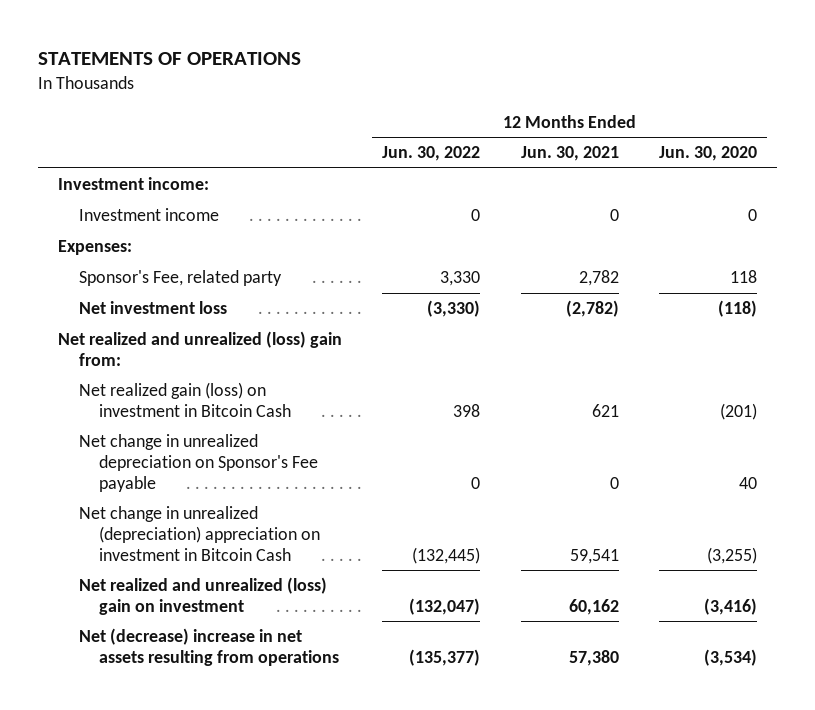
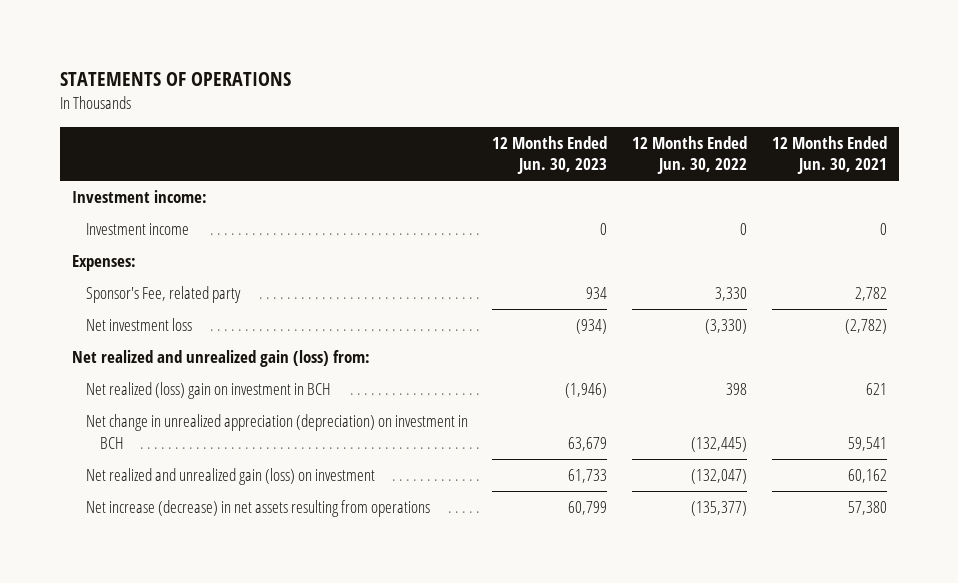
[659,146,758,162] Jun. 30, 2020 -> none
none -> [492,135,608,175] 12 Months Ended Jun. 30, 2023
[78,434,319,492] Net change in unrealized depreciation on Sponsor's Fee payable -> none
[57,331,342,366] Net realized and unrealized (loss) gain from: -> [71,350,370,368] Net realized and unrealized gain (loss) from:
[78,382,292,417] Net realized gain (loss) on investment in Bitcoin Cash -> [85,382,331,400] Net realized (loss) gain on investment in BCH
[78,506,321,561] Net change in unrealized (depreciation) appreciation on investment in Bitcoin Cash -> [85,414,468,449] Net change in unrealized appreciation (depreciation) on investment in BCH
[78,577,327,615] Net realized and unrealized (loss) gain on investment -> [85,468,375,486] Net realized and unrealized gain (loss) on investment
[78,628,340,666] Net (decrease) increase in net assets resulting from operations -> [85,500,430,518] Net increase (decrease) in net assets resulting from operations

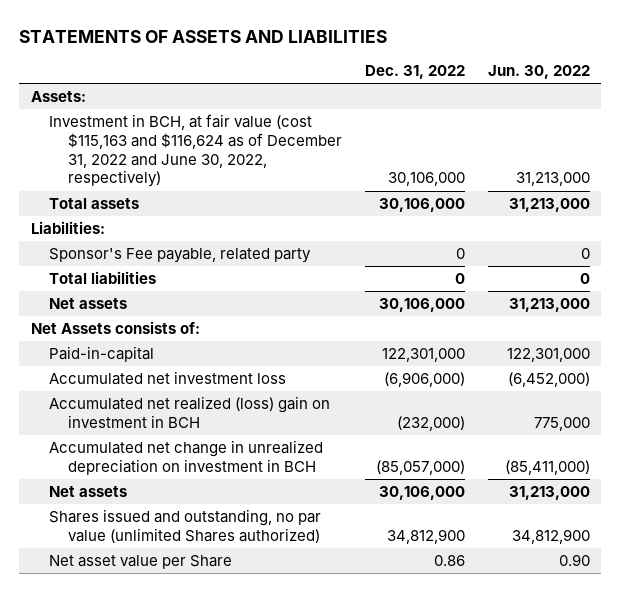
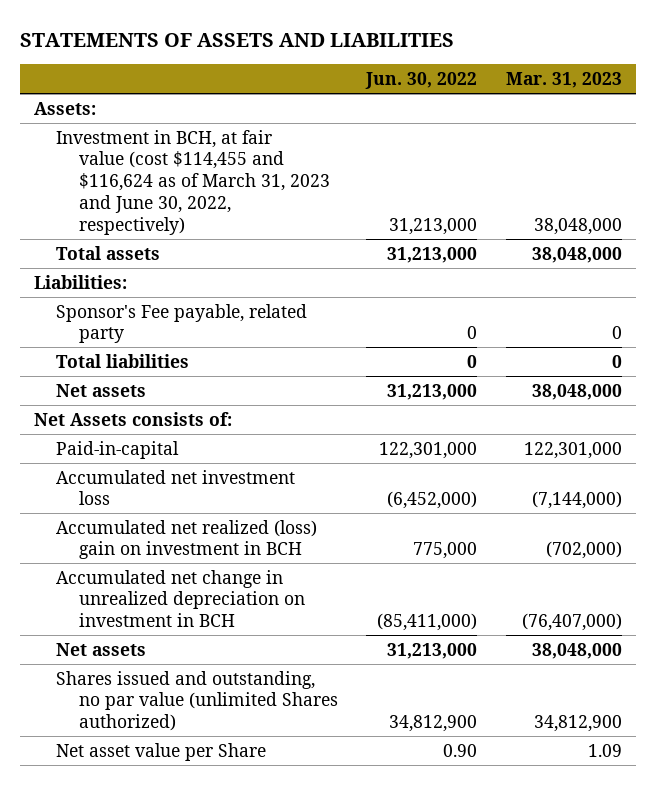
[364,65,465,80] Dec. 31, 2022 -> none
none -> [505,72,622,89] Mar. 31, 2023
[49,114,342,188] Investment in BCH, at fair value (cost $115,163 and $116,624 as of December 31, 2022 and June 30, 2022, respectively) -> [56,129,330,236] Investment in BCH, at fair value (cost $114,455 and $116,624 as of March 31, 2023 and June 30, 2022, respectively)

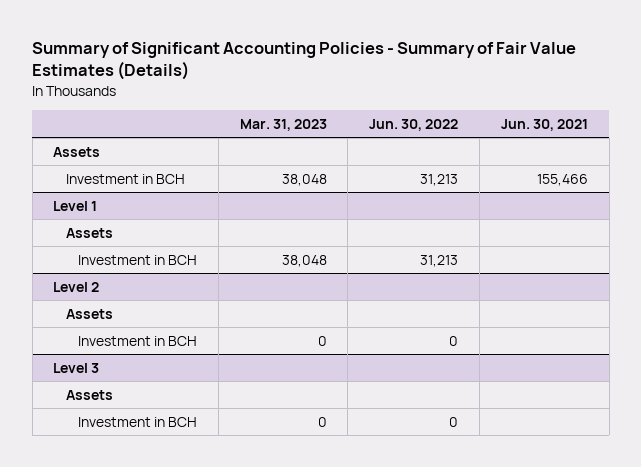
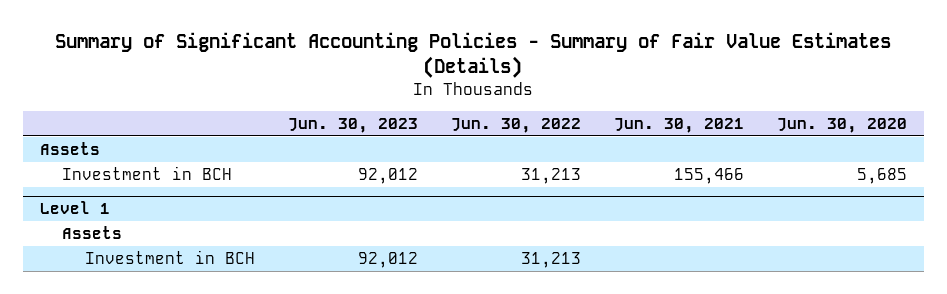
[239,118,327,131] Mar. 31, 2023 -> none
none -> [287,117,418,133] Jun. 30, 2023
none -> [777,117,908,133] Jun. 30, 2020
[53,281,100,292] Level 2 -> none
[65,308,113,319] Assets -> none
[78,335,198,346] Investment in BCH -> none
[53,362,100,373] Level 3 -> none
[65,389,113,400] Assets -> none
[78,416,198,427] Investment in BCH -> none

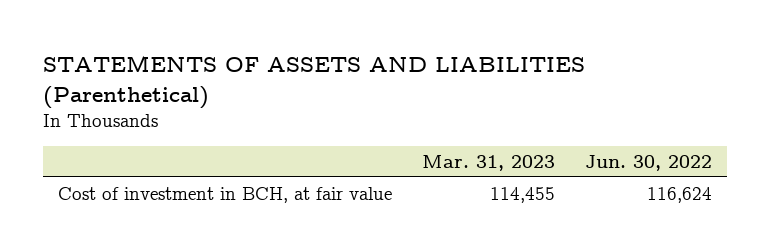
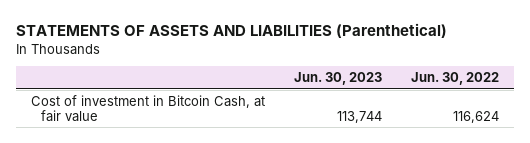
[421,154,555,171] Mar. 31, 2023 -> none
none -> [294,72,383,86] Jun. 30, 2023
[58,186,393,203] Cost of investment in BCH, at fair value -> [30,94,265,122] Cost of investment in Bitcoin Cash, at fair value

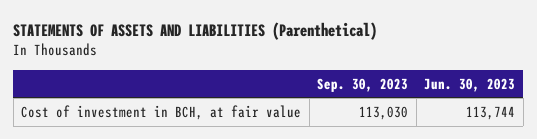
[411,72,500,86] Jun. 30, 2022 -> none
none -> [317,77,409,92] Sep. 30, 2023
[30,94,265,122] Cost of investment in Bitcoin Cash, at fair value -> [21,104,302,120] Cost of investment in BCH, at fair value

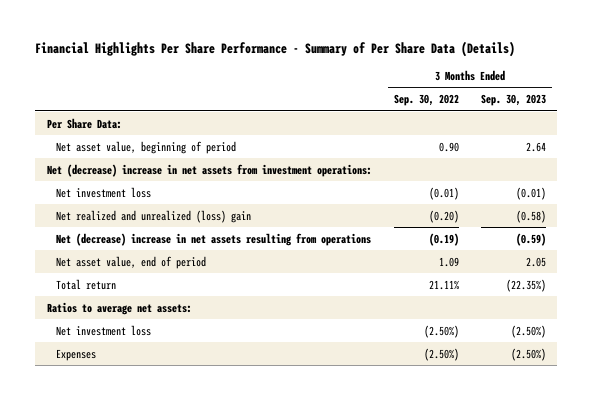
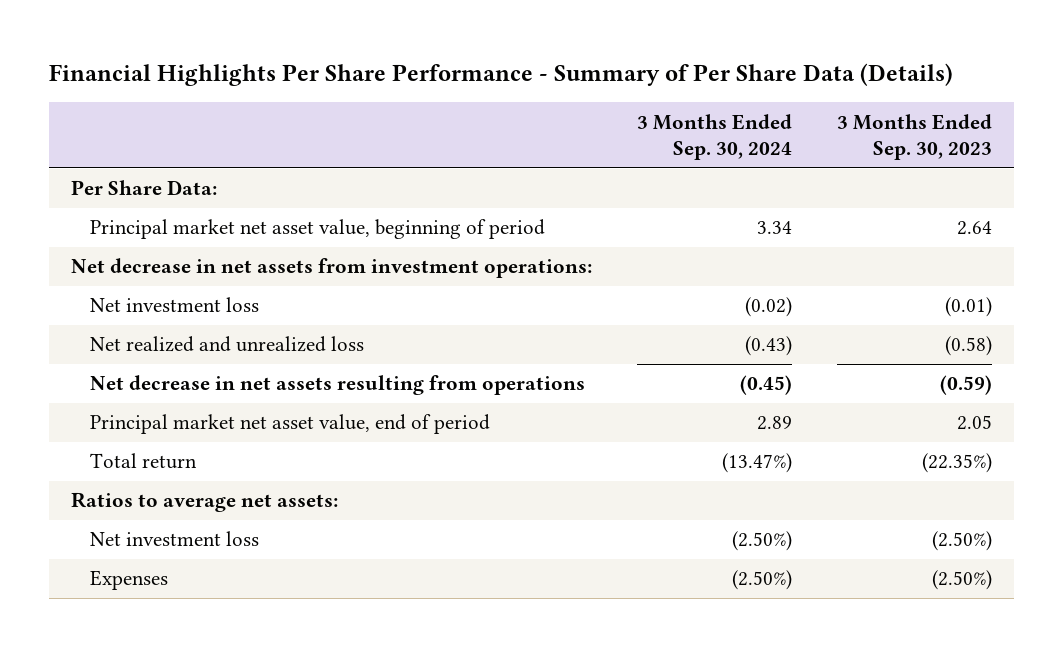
[393,94,459,107] Sep. 30, 2022 -> none
none -> [637,113,793,160] 3 Months Ended Sep. 30, 2024
[55,140,236,154] Net asset value, beginning of period -> [89,219,545,240] Principal market net asset value, beginning of period
[46,163,372,177] Net (decrease) increase in net assets from investment operations: -> [71,258,593,279] Net decrease in net assets from investment operations:
[55,209,251,223] Net realized and unrealized (loss) gain -> [89,336,364,353] Net realized and unrealized loss
[55,232,371,246] Net (decrease) increase in net assets resulting from operations -> [89,375,585,396] Net decrease in net assets resulting from operations
[55,255,206,269] Net asset value, end of period -> [89,414,490,435] Principal market net asset value, end of period

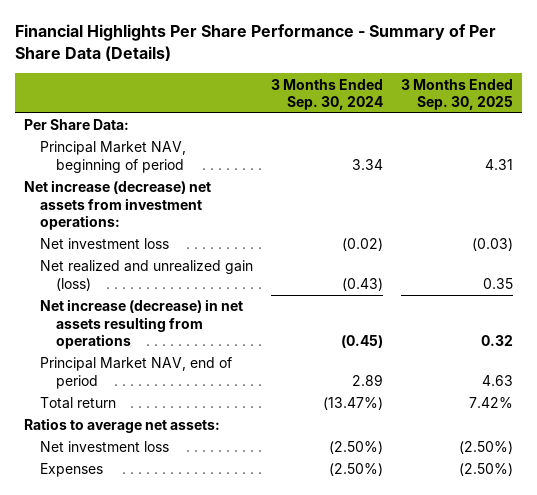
[837,113,993,160] 3 Months Ended Sep. 30, 2023 -> none
none -> [400,78,513,110] 3 Months Ended Sep. 30, 2025
[89,219,545,240] Principal market net asset value, beginning of period -> [40,141,187,173] Principal Market NAV, beginning of period
[71,258,593,279] Net decrease in net assets from investment operations: -> [24,180,212,231] Net increase (decrease) net assets from investment operations:
[89,336,364,353] Net realized and unrealized loss -> [40,260,254,291] Net realized and unrealized gain (loss)
[89,375,585,396] Net decrease in net assets resulting from operations -> [40,299,244,350] Net increase (decrease) in net assets resulting from operations
[89,414,490,435] Principal market net asset value, end of period -> [40,357,233,389] Principal Market NAV, end of period

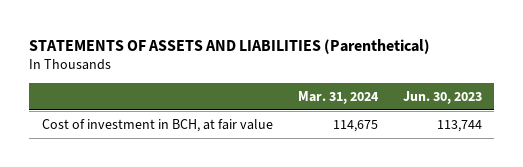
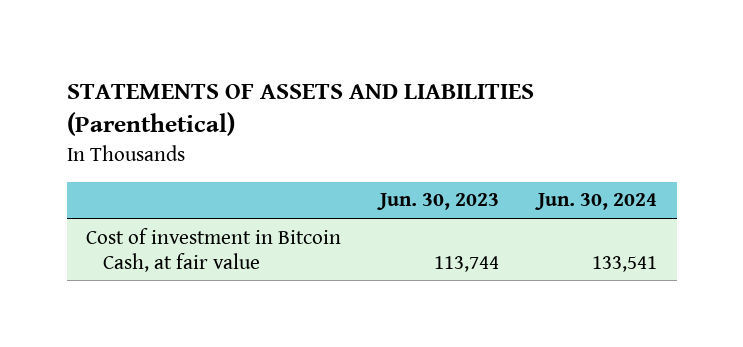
[297,90,379,104] Mar. 31, 2024 -> none
none -> [535,193,658,211] Jun. 30, 2024
[41,118,273,132] Cost of investment in BCH, at fair value -> [86,227,342,272] Cost of investment in Bitcoin Cash, at fair value

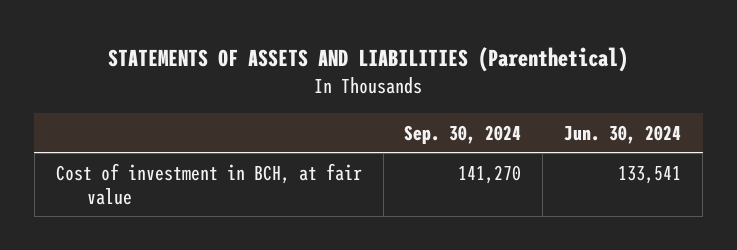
[377,193,500,211] Jun. 30, 2023 -> none
none -> [404,124,522,144] Sep. 30, 2024
[86,227,342,272] Cost of investment in Bitcoin Cash, at fair value -> [55,162,362,205] Cost of investment in BCH, at fair value

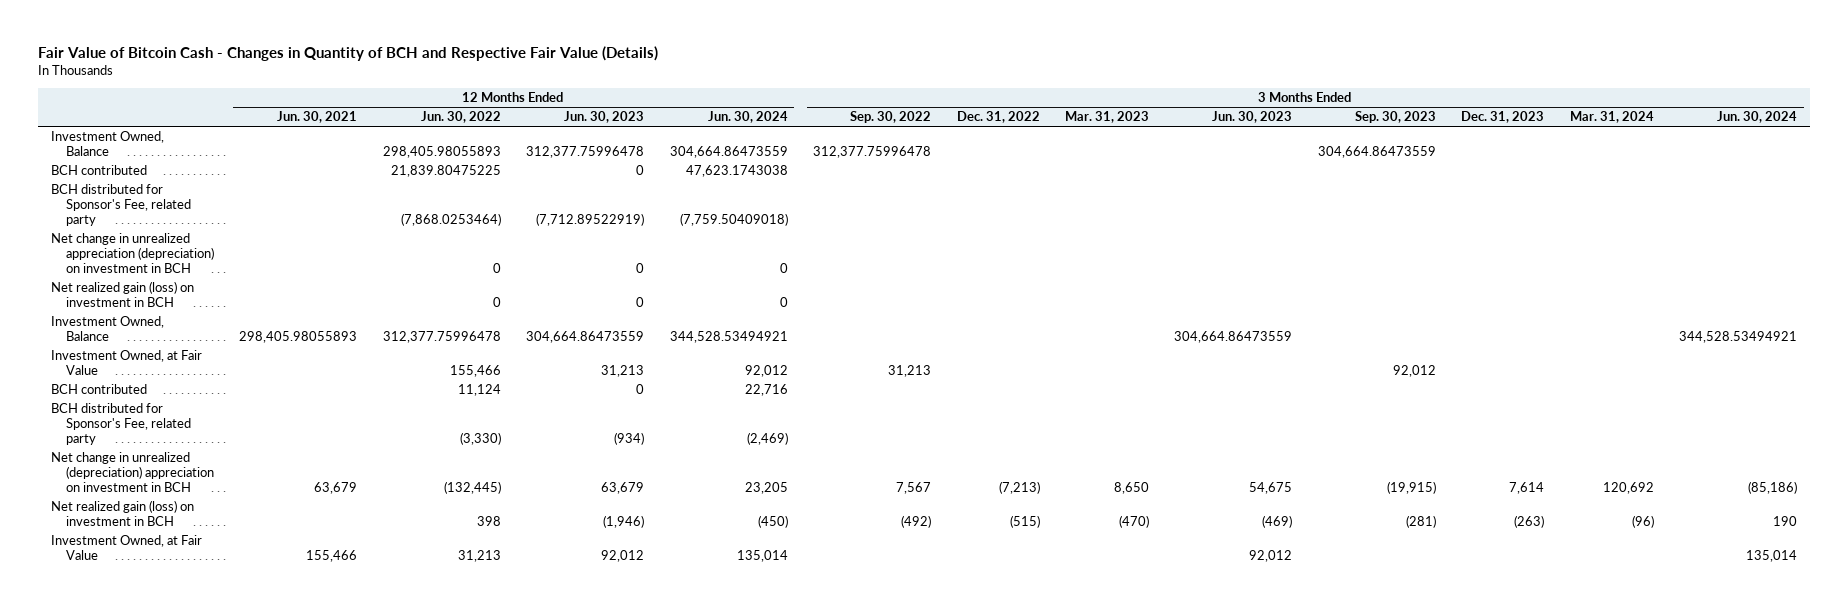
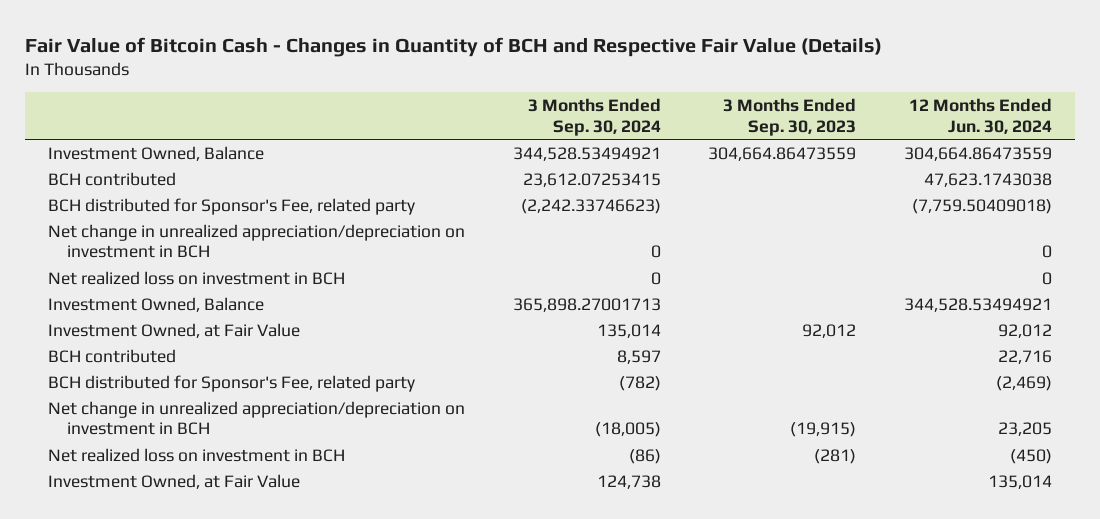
[277,111,358,124] Jun. 30, 2021 -> none
[420,111,501,124] Jun. 30, 2022 -> none
[564,111,645,124] Jun. 30, 2023 -> none
[850,111,932,124] Sep. 30, 2022 -> none
[956,111,1040,124] Dec. 31, 2022 -> none
[1064,111,1149,124] Mar. 31, 2023 -> none
[1212,111,1293,124] Jun. 30, 2023 -> none
[1461,111,1545,124] Dec. 31, 2023 -> none
[1569,111,1654,124] Mar. 31, 2024 -> none
[1717,111,1798,124] Jun. 30, 2024 -> none
none -> [527,98,661,136] 3 Months Ended Sep. 30, 2024
[50,233,214,273] Net change in unrealized appreciation (depreciation) on investment in BCH -> [48,223,466,259] Net change in unrealized appreciation/depreciation on investment in BCH
[50,281,194,307] Net realized gain (loss) on investment in BCH -> [48,270,346,285] Net realized loss on investment in BCH
[50,452,214,492] Net change in unrealized (depreciation) appreciation on investment in BCH -> [48,400,466,436] Net change in unrealized appreciation/depreciation on investment in BCH
[50,500,194,526] Net realized gain (loss) on investment in BCH -> [48,447,346,462] Net realized loss on investment in BCH

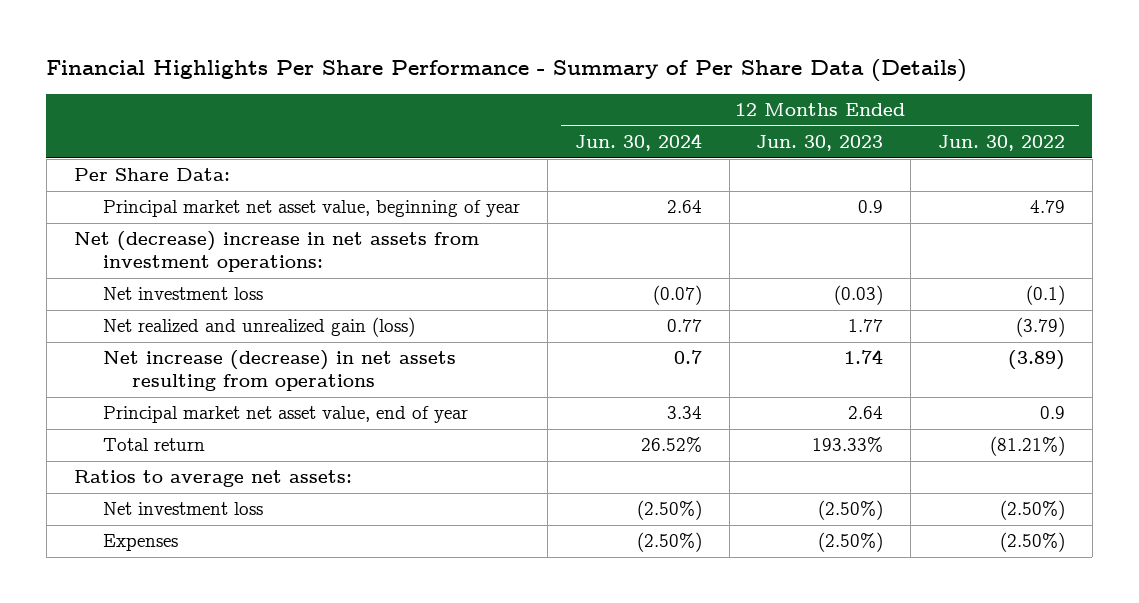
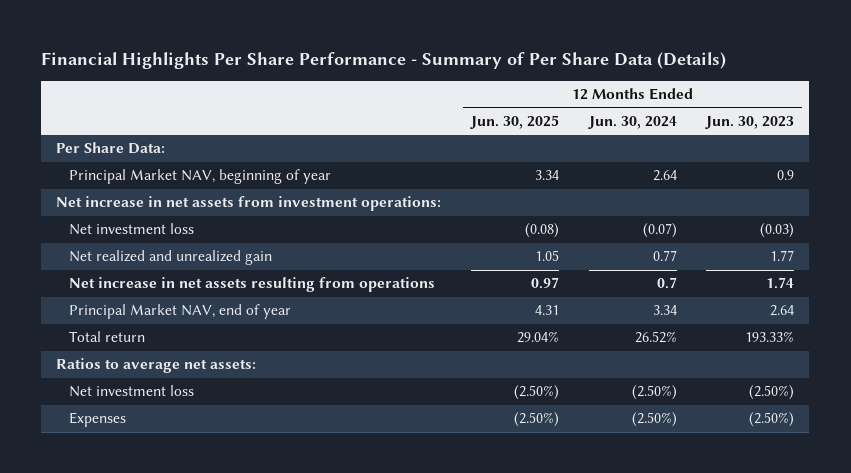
[938,135,1066,152] Jun. 30, 2022 -> none
none -> [469,114,559,129] Jun. 30, 2025
[103,200,521,218] Principal market net asset value, beginning of year -> [68,169,331,185] Principal Market NAV, beginning of year
[73,231,479,273] Net (decrease) increase in net assets from investment operations: -> [56,196,442,212] Net increase in net assets from investment operations:
[103,317,416,338] Net realized and unrealized gain (loss) -> [68,250,272,266] Net realized and unrealized gain
[103,350,457,392] Net increase (decrease) in net assets resulting from operations -> [68,277,435,293] Net increase in net assets resulting from operations
[103,406,469,424] Principal market net asset value, end of year -> [68,304,291,320] Principal Market NAV, end of year

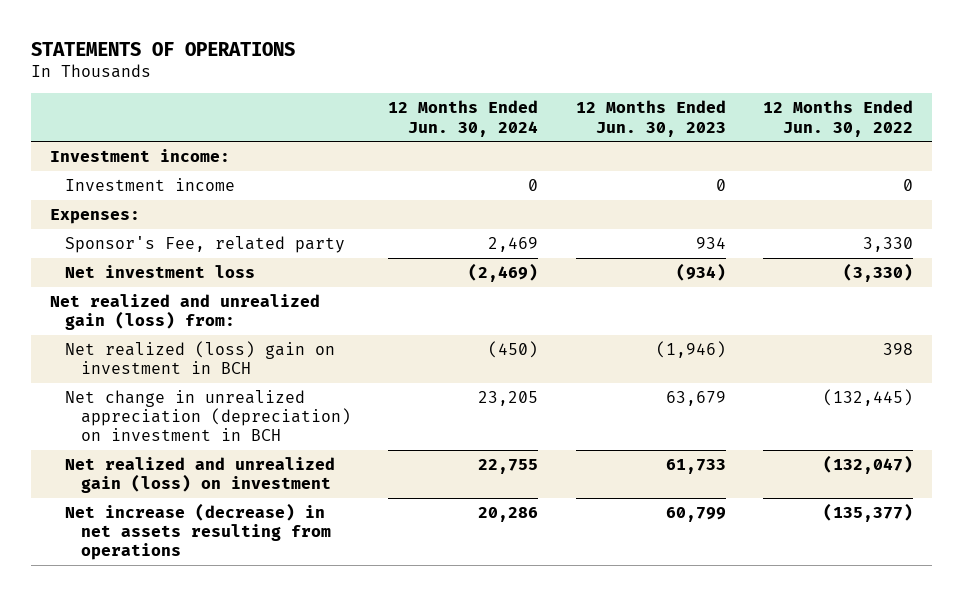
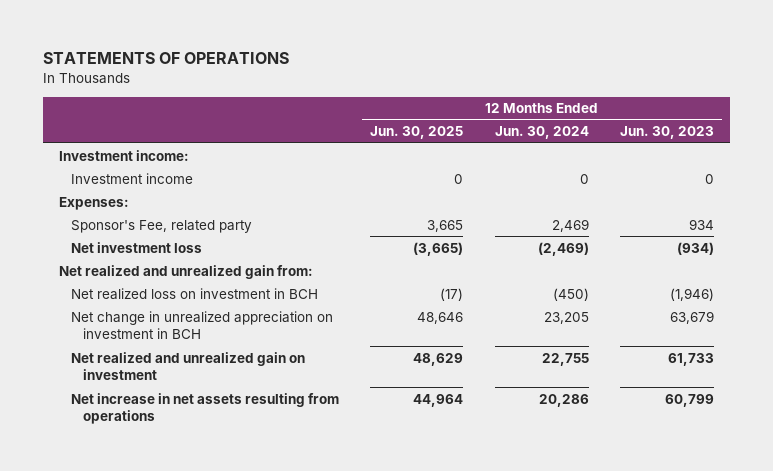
[763,100,914,137] 12 Months Ended Jun. 30, 2022 -> none
none -> [370,126,464,140] Jun. 30, 2025
[49,293,320,331] Net realized and unrealized gain (loss) from: -> [58,264,313,279] Net realized and unrealized gain from:
[65,340,336,375] Net realized (loss) gain on investment in BCH -> [70,287,318,300] Net realized loss on investment in BCH
[65,389,351,442] Net change in unrealized appreciation (depreciation) on investment in BCH -> [70,310,333,340] Net change in unrealized appreciation on investment in BCH
[65,456,336,494] Net realized and unrealized gain (loss) on investment -> [70,351,305,381] Net realized and unrealized gain on investment
[65,502,331,561] Net increase (decrease) in net assets resulting from operations -> [70,392,339,425] Net increase in net assets resulting from operations

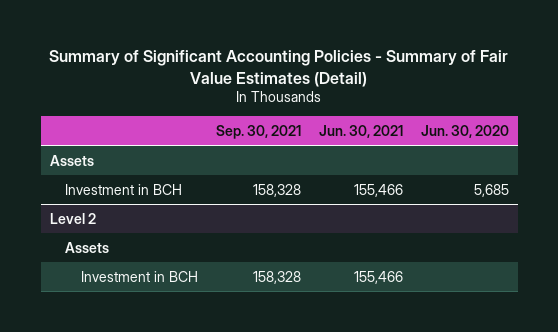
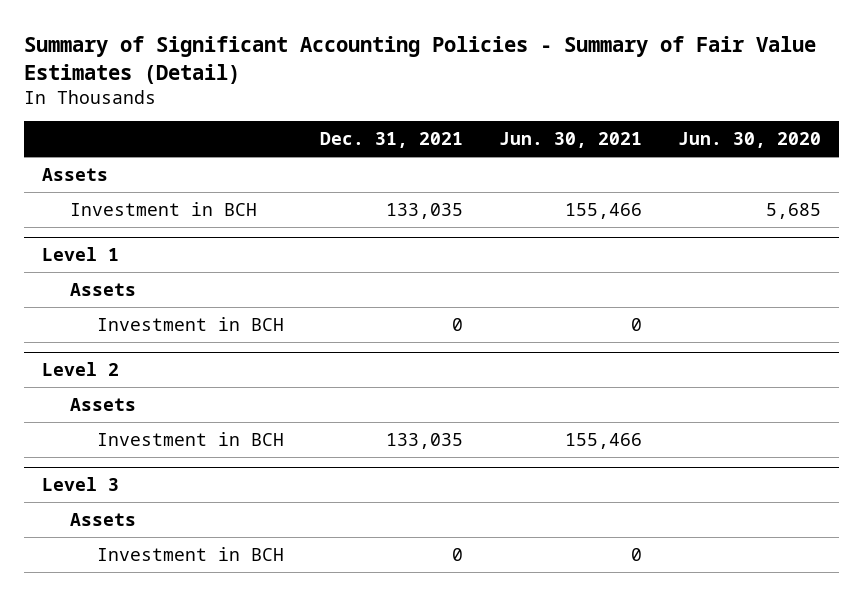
[215,124,301,139] Sep. 30, 2021 -> none
none -> [319,132,463,149] Dec. 31, 2021
none -> [42,247,120,262] Level 1
none -> [69,282,136,296] Assets
none -> [96,316,284,331] Investment in BCH
none -> [42,477,120,492] Level 3
none -> [69,512,136,526] Assets
none -> [96,546,284,561] Investment in BCH

